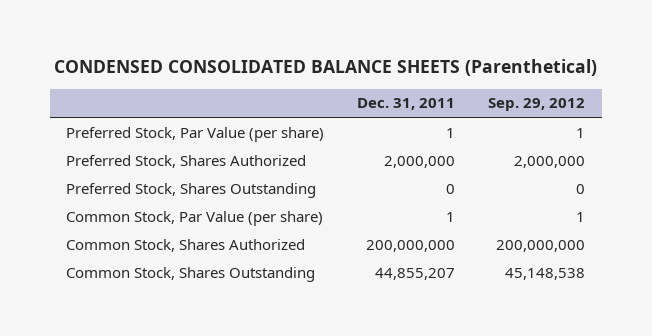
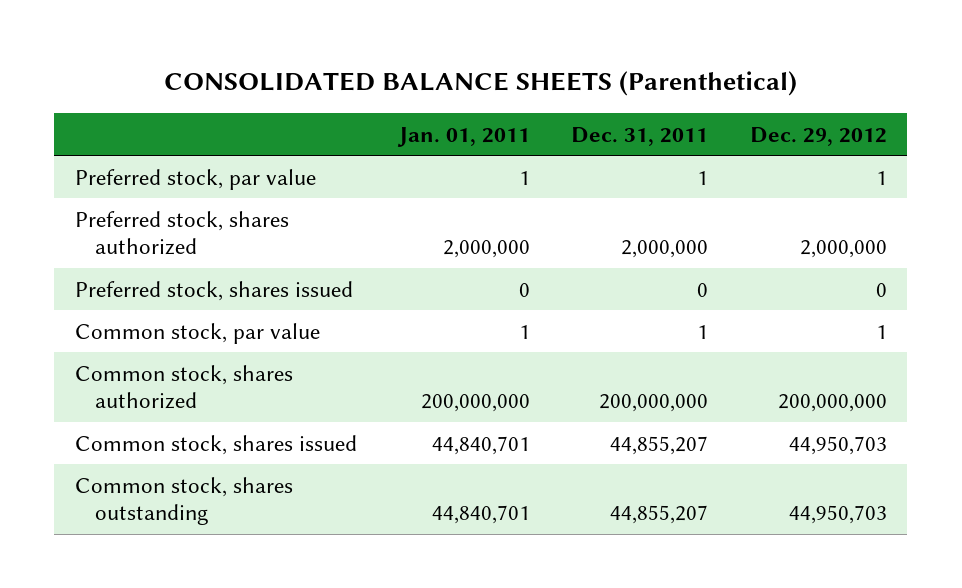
[53,59,597,77] CONDENSED CONSOLIDATED BALANCE SHEETS (Parenthetical) -> [163,71,797,97] CONSOLIDATED BALANCE SHEETS (Parenthetical)
[488,98,586,112] Sep. 29, 2012 -> none
none -> [396,126,530,147] Jan. 01, 2011
none -> [749,126,887,146] Dec. 29, 2012
[66,126,325,142] Preferred Stock, Par Value (per share) -> [75,168,317,190] Preferred stock, par value
[66,154,307,168] Preferred Stock, Shares Authorized -> [75,210,290,256] Preferred stock, shares authorized
[66,182,317,198] Preferred Stock, Shares Outstanding -> [75,280,354,301] Preferred stock, shares issued
[66,210,324,226] Common Stock, Par Value (per share) -> [75,322,321,344] Common stock, par value
[66,238,306,252] Common Stock, Shares Authorized -> [75,364,294,410] Common stock, shares authorized
none -> [75,434,358,455] Common stock, shares issued
[66,266,316,282] Common Stock, Shares Outstanding -> [75,476,294,526] Common stock, shares outstanding

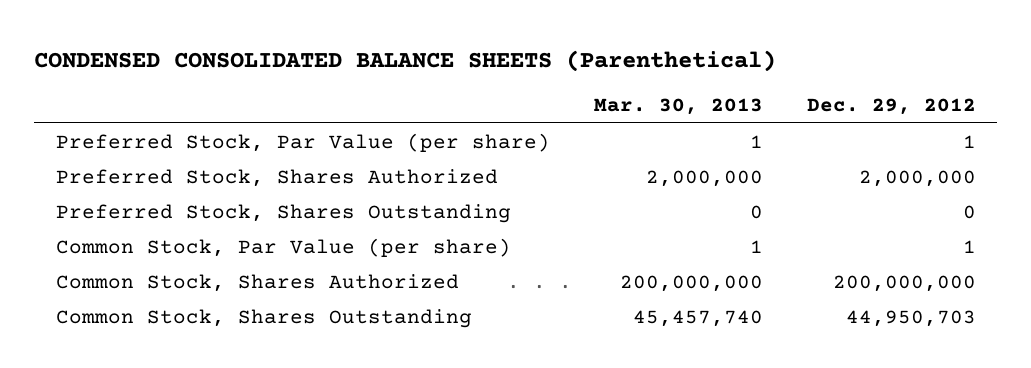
[163,71,797,97] CONSOLIDATED BALANCE SHEETS (Parenthetical) -> [33,49,776,72] CONDENSED CONSOLIDATED BALANCE SHEETS (Parenthetical)
[396,126,530,147] Jan. 01, 2011 -> none
[571,126,709,146] Dec. 31, 2011 -> none
none -> [593,98,763,116] Mar. 30, 2013
[75,434,358,455] Common stock, shares issued -> none
[75,168,317,190] Preferred stock, par value -> [55,132,550,152] Preferred Stock, Par Value (per share)
[75,210,290,256] Preferred stock, shares authorized -> [55,168,498,187] Preferred Stock, Shares Authorized
[75,280,354,301] Preferred stock, shares issued -> [55,203,511,223] Preferred Stock, Shares Outstanding
[75,322,321,344] Common stock, par value -> [55,237,511,257] Common Stock, Par Value (per share)
[75,364,294,410] Common stock, shares authorized -> [55,273,459,292] Common Stock, Shares Authorized
[75,476,294,526] Common stock, shares outstanding -> [55,308,472,328] Common Stock, Shares Outstanding

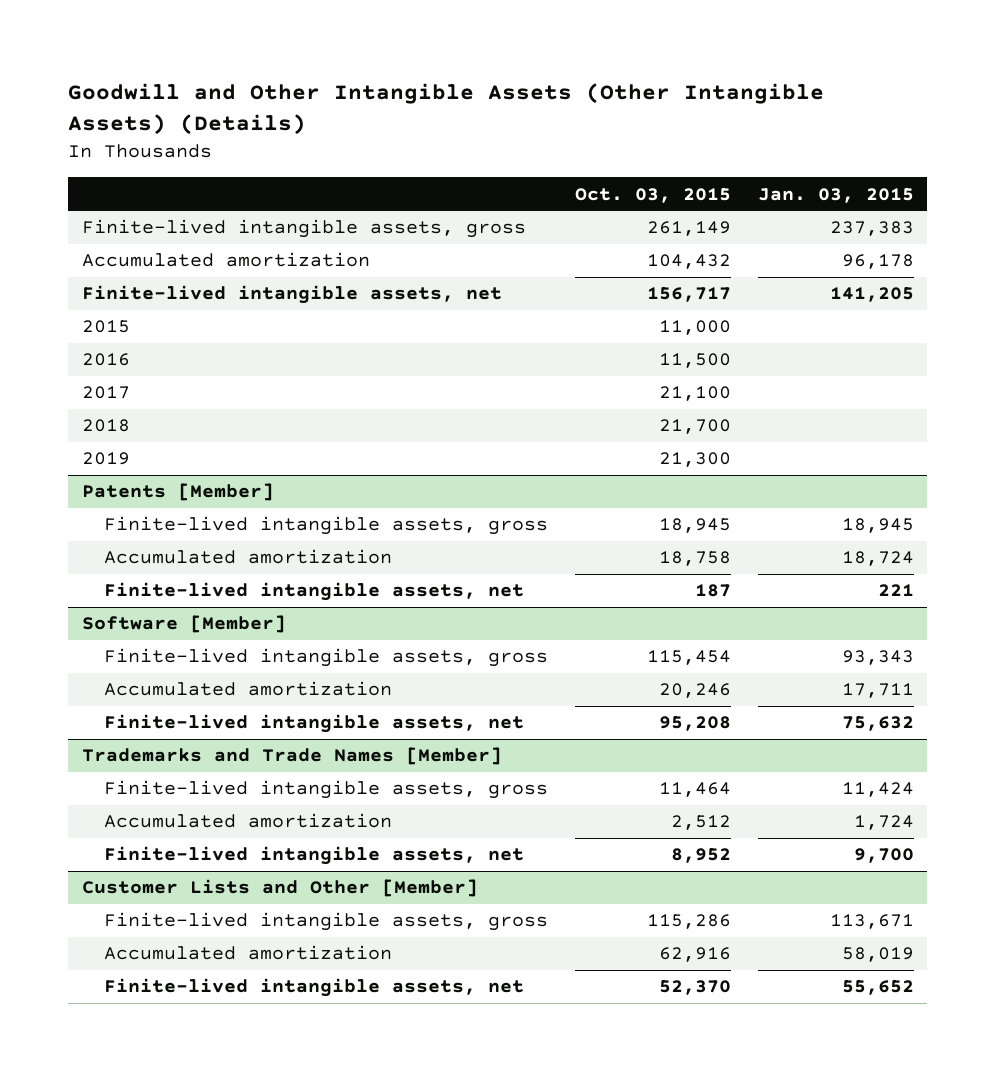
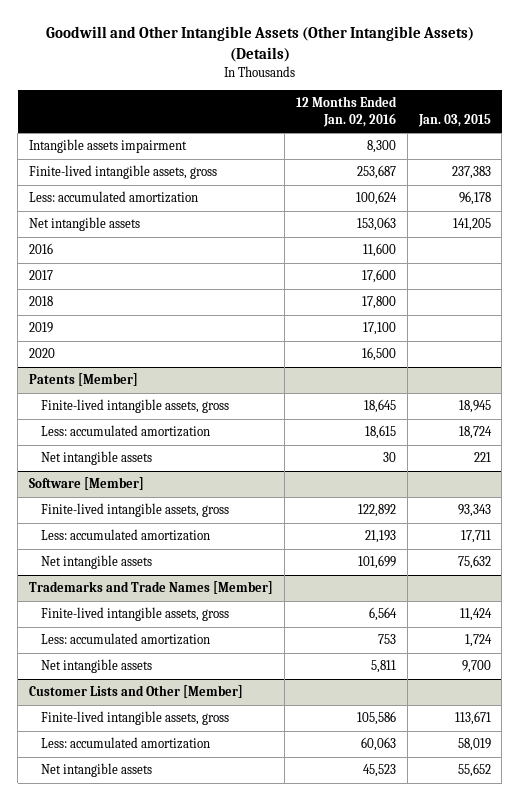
[574,187,731,203] Oct. 03, 2015 -> none
none -> [295,96,397,127] 12 Months Ended Jan. 02, 2016
none -> [29,139,188,154] Intangible assets impairment
[81,320,130,334] 2015 -> none
[81,252,370,268] Accumulated amortization -> [29,191,199,204] Less: accumulated amortization
[81,285,502,305] Finite-lived intangible assets, net -> [29,217,141,232] Net intangible assets
none -> [29,348,56,359] 2020
[103,549,392,565] Accumulated amortization -> [40,425,210,438] Less: accumulated amortization
[103,582,524,602] Finite-lived intangible assets, net -> [40,451,152,466] Net intangible assets
[103,681,392,697] Accumulated amortization -> [40,529,210,542] Less: accumulated amortization
[103,714,524,734] Finite-lived intangible assets, net -> [40,555,152,570] Net intangible assets
[103,813,392,829] Accumulated amortization -> [40,633,210,646] Less: accumulated amortization
[103,846,524,866] Finite-lived intangible assets, net -> [40,659,152,674] Net intangible assets
[103,945,392,961] Accumulated amortization -> [40,737,210,750] Less: accumulated amortization
[103,978,524,998] Finite-lived intangible assets, net -> [40,763,152,778] Net intangible assets

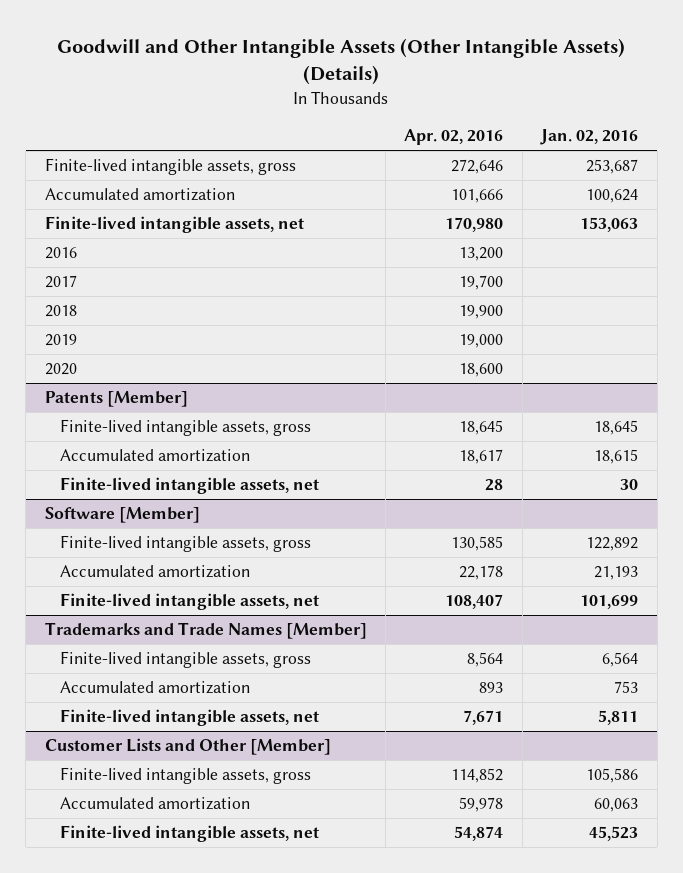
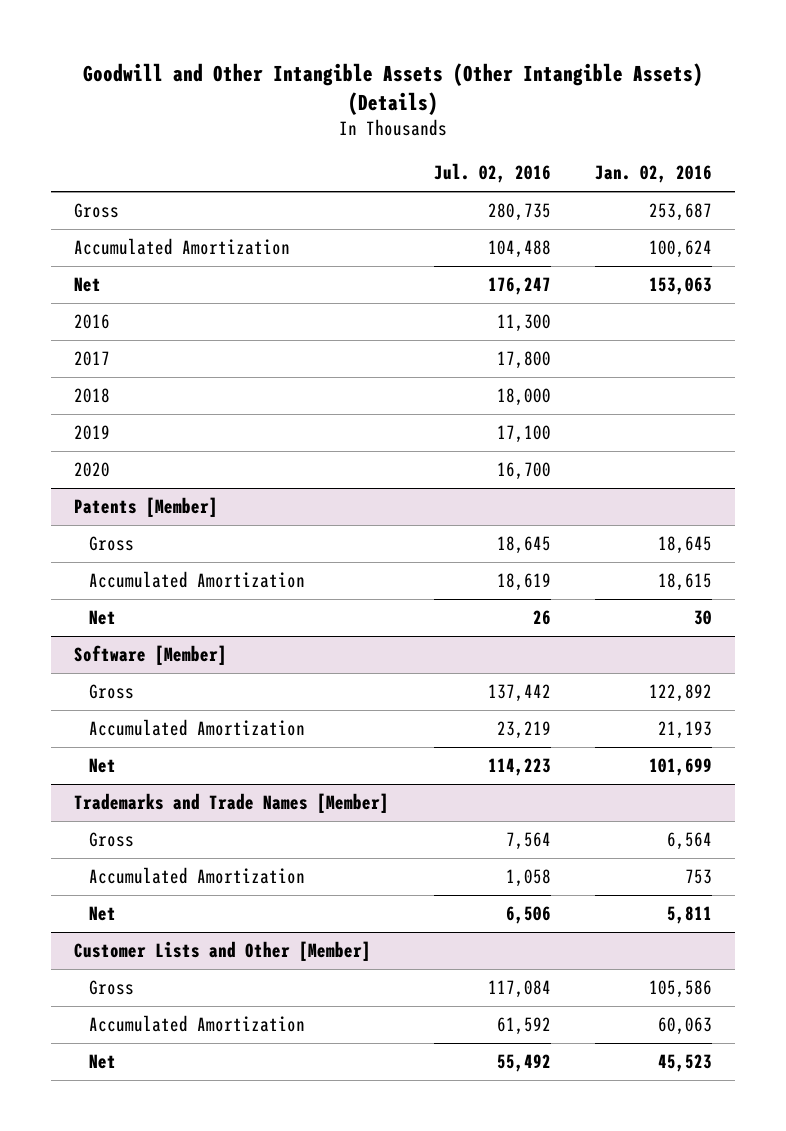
[404,129,504,146] Apr. 02, 2016 -> none
none -> [433,163,551,184] Jul. 02, 2016
[44,158,296,176] Finite-lived intangible assets, gross -> [73,203,119,219] Gross
[44,188,235,202] Accumulated amortization -> [73,238,290,256] Accumulated Amortization
[44,216,304,234] Finite-lived intangible assets, net -> [73,277,101,293] Net
[59,419,311,437] Finite-lived intangible assets, gross -> [88,536,134,552] Gross
[59,449,250,463] Accumulated amortization -> [88,571,305,589] Accumulated Amortization
[59,477,319,495] Finite-lived intangible assets, net -> [88,610,116,626] Net
[59,535,311,553] Finite-lived intangible assets, gross -> [88,684,134,700] Gross
[59,565,250,579] Accumulated amortization -> [88,719,305,737] Accumulated Amortization
[59,593,319,611] Finite-lived intangible assets, net -> [88,758,116,774] Net
[59,651,311,669] Finite-lived intangible assets, gross -> [88,832,134,848] Gross
[59,681,250,695] Accumulated amortization -> [88,867,305,885] Accumulated Amortization
[59,709,319,727] Finite-lived intangible assets, net -> [88,906,116,922] Net
[59,767,311,785] Finite-lived intangible assets, gross -> [88,980,134,996] Gross
[59,797,250,811] Accumulated amortization -> [88,1015,305,1033] Accumulated Amortization
[59,825,319,843] Finite-lived intangible assets, net -> [88,1054,116,1070] Net

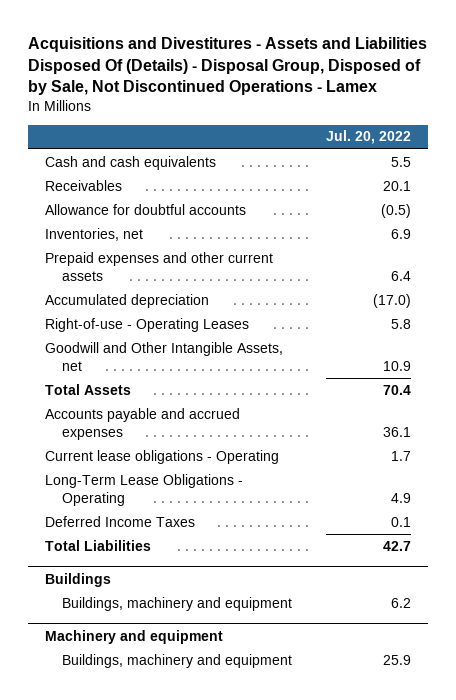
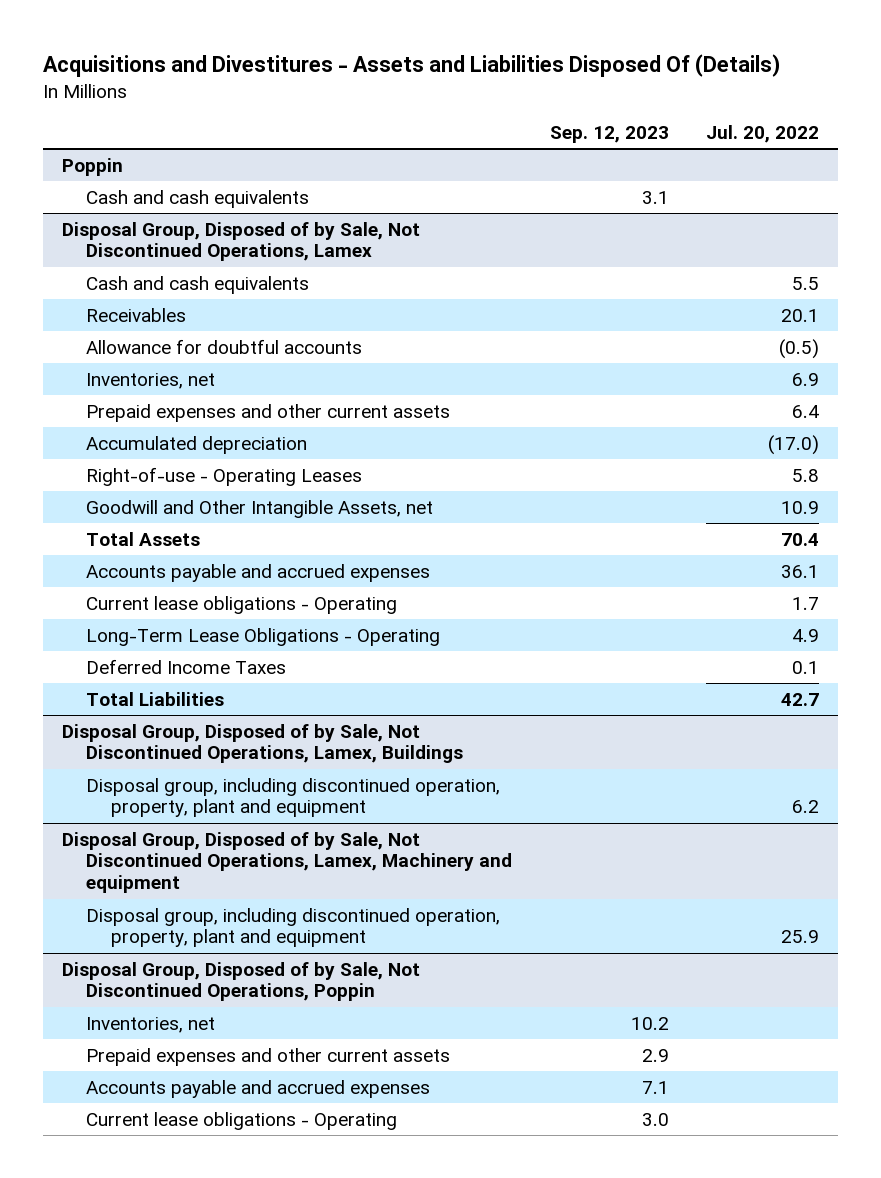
[28,37,428,96] Acquisitions and Divestitures - Assets and Liabilities Disposed Of (Details) - Disposal Group, Disposed of by Sale, Not Discontinued Operations - Lamex -> [43,54,781,78] Acquisitions and Divestitures - Assets and Liabilities Disposed Of (Details)
none -> [549,126,669,144] Sep. 12, 2023
none -> [61,157,123,176] Poppin
none -> [86,189,310,208] Cash and cash equivalents
none -> [61,221,420,262] Disposal Group, Disposed of by Sale, Not Discontinued Operations, Lamex
[45,572,112,587] Buildings -> none
[45,629,224,644] Machinery and equipment -> none
none -> [61,723,464,764] Disposal Group, Disposed of by Sale, Not Discontinued Operations, Lamex, Buildings
[61,596,292,611] Buildings, machinery and equipment -> [86,777,501,818] Disposal group, including discontinued operation, property, plant and equipment
none -> [61,831,513,894] Disposal Group, Disposed of by Sale, Not Discontinued Operations, Lamex, Machinery and equipment
[61,653,292,668] Buildings, machinery and equipment -> [86,907,501,948] Disposal group, including discontinued operation, property, plant and equipment
none -> [61,961,420,1002] Disposal Group, Disposed of by Sale, Not Discontinued Operations, Poppin
none -> [86,1016,216,1033] Inventories, net
none -> [86,1047,451,1066] Prepaid expenses and other current assets
none -> [86,1079,431,1098] Accounts payable and accrued expenses
none -> [86,1111,398,1130] Current lease obligations - Operating

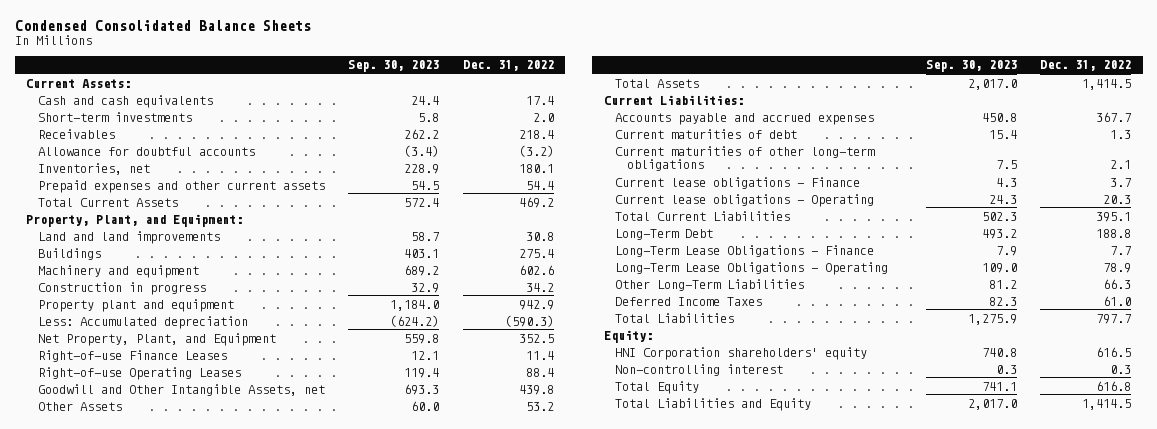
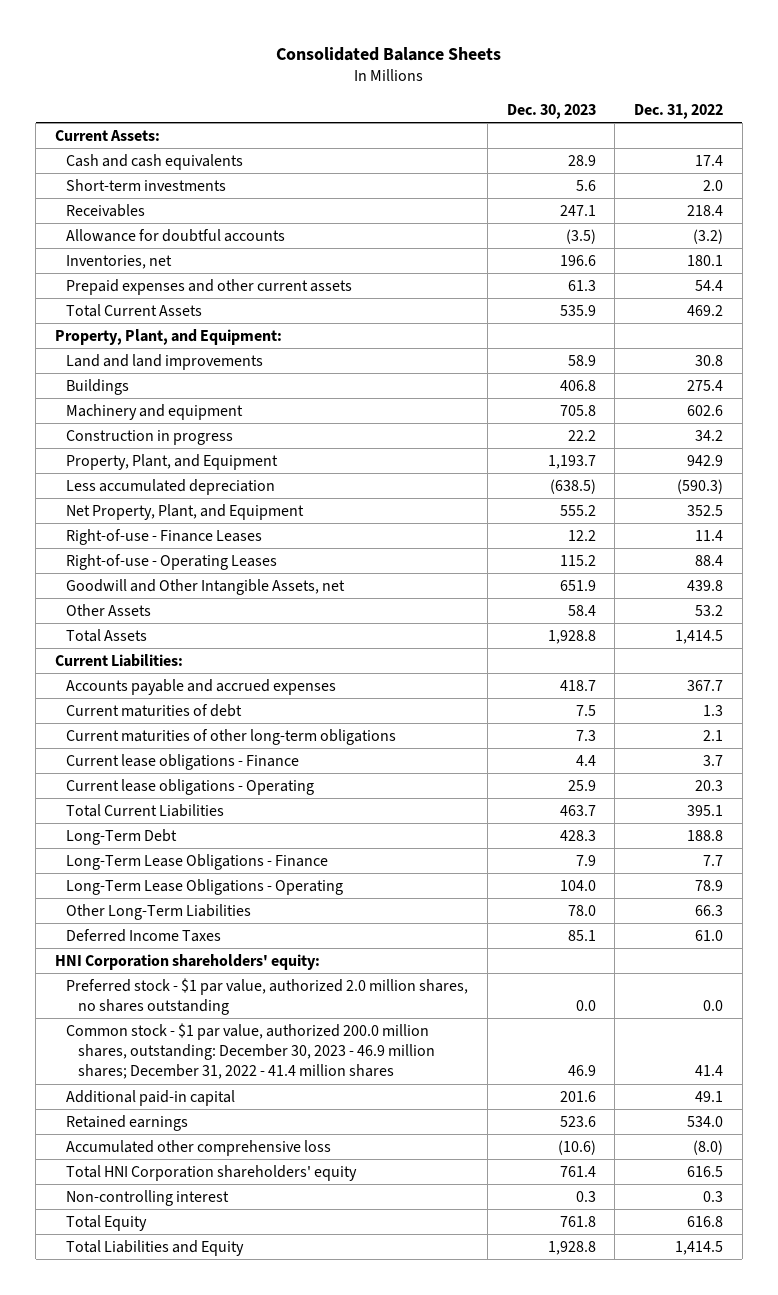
[14,19,311,31] Condensed Consolidated Balance Sheets -> [275,47,501,62] Consolidated Balance Sheets
[348,60,440,73] Sep. 30, 2023 -> none
none -> [506,103,596,119] Dec. 30, 2023
[38,298,235,312] Property plant and equipment -> [66,453,279,470] Property, Plant, and Equipment
[38,315,249,329] Less: Accumulated depreciation -> [66,478,276,495] Less accumulated depreciation
[38,349,228,362] Right-of-use Finance Leases -> [66,528,263,545] Right-of-use - Finance Leases
[38,366,242,380] Right-of-use Operating Leases -> [66,553,278,570] Right-of-use - Operating Leases
[615,312,735,323] Total Liabilities -> none
[603,329,653,343] Equity: -> none
none -> [54,953,320,970] HNI Corporation shareholders' equity:
none -> [66,977,469,1016] Preferred stock - $1 par value, authorized 2.0 million shares, no shares outstanding
none -> [66,1022,435,1080] Common stock - $1 par value, authorized 200.0 million shares, outstanding: December 30, 2023 - 46.9 million shares; December 31, 2022 - 41.4 million shares
none -> [66,1089,236,1106] Additional paid-in capital
none -> [66,1114,189,1131] Retained earnings
none -> [66,1139,332,1156] Accumulated other comprehensive loss
[615,346,868,360] HNI Corporation shareholders' equity -> [66,1164,358,1181] Total HNI Corporation shareholders' equity

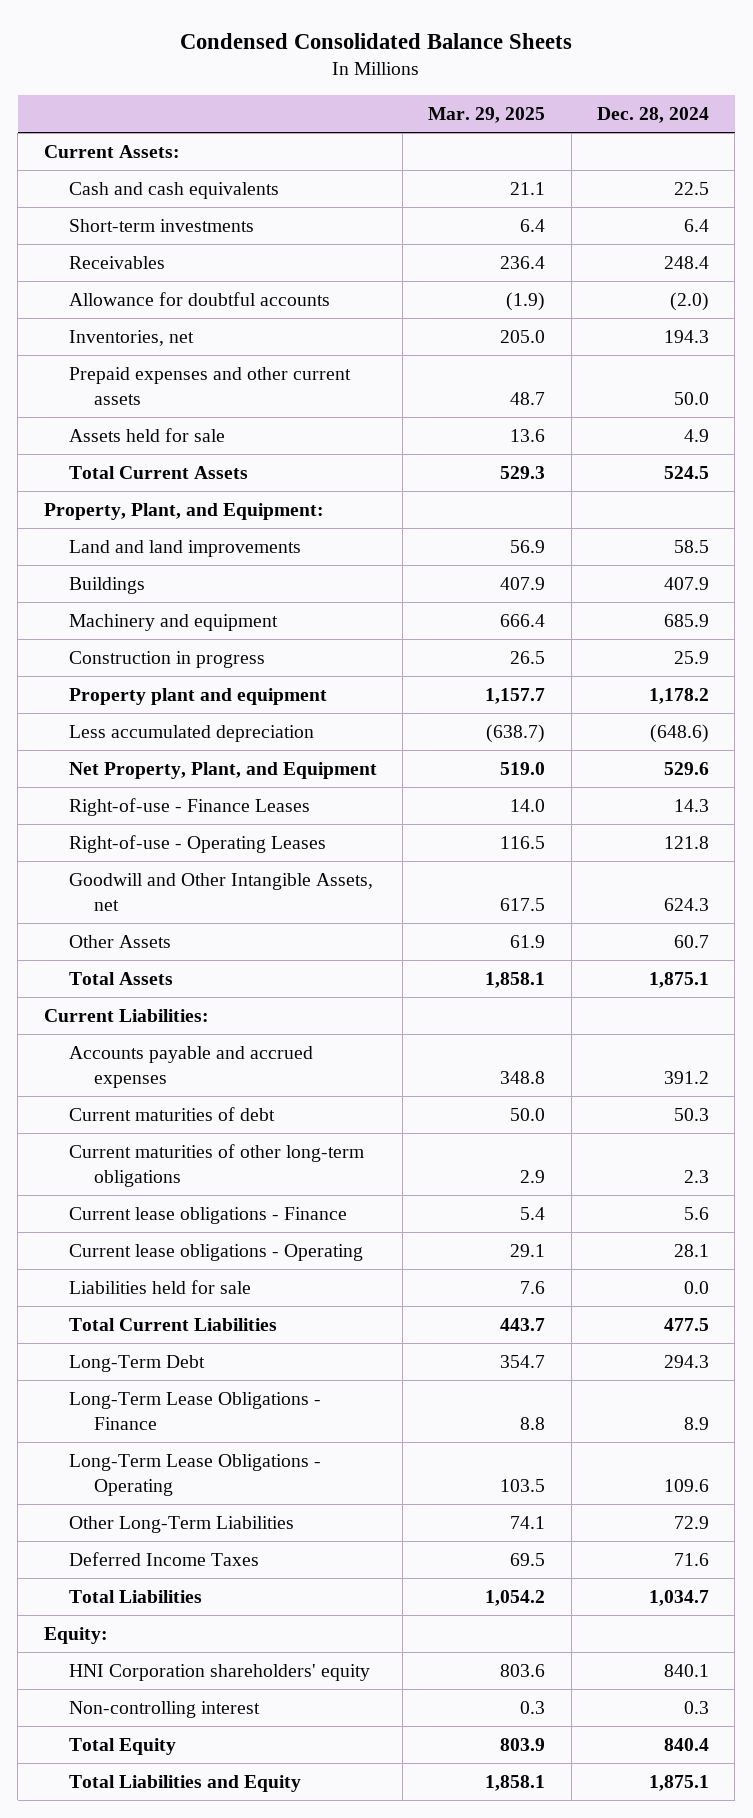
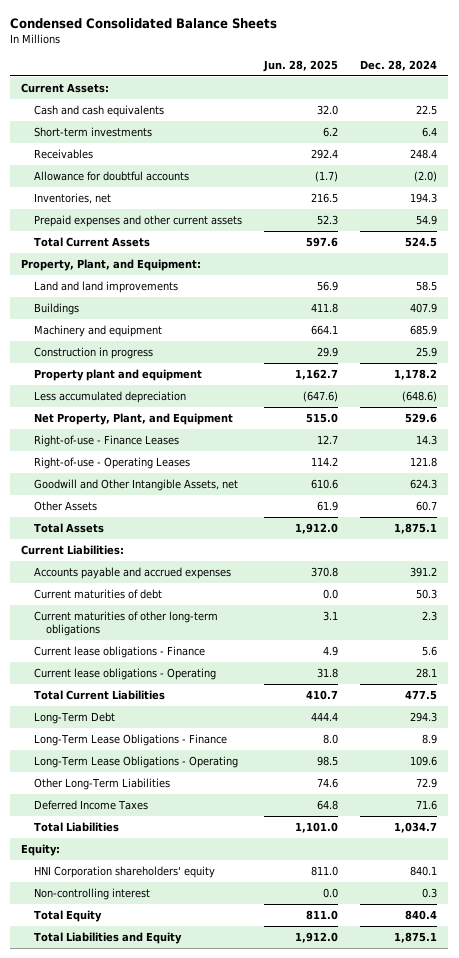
[428,107,546,124] Mar. 29, 2025 -> none
none -> [263,59,339,72] Jun. 28, 2025
[68,428,225,443] Assets held for sale -> none
[674,392,710,406] 50.0 -> [416,214,438,225] 54.9
[68,1280,251,1295] Liabilities held for sale -> none

